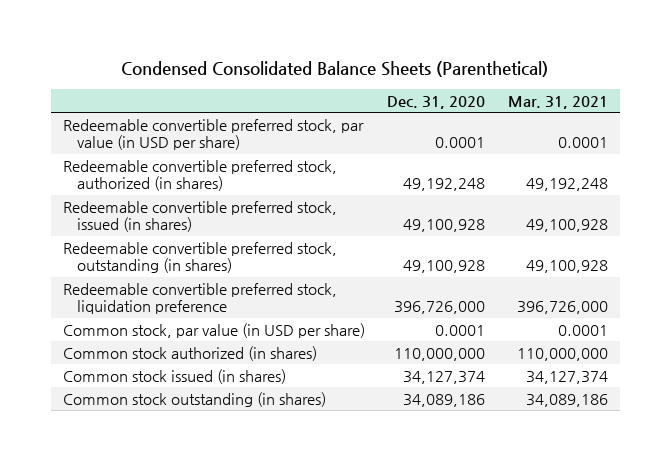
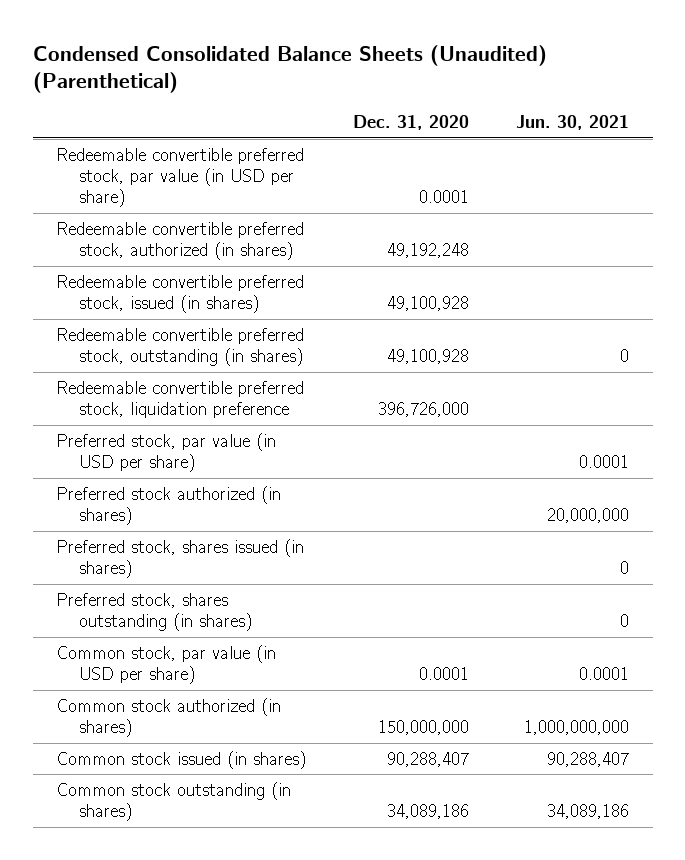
[121,61,549,78] Condensed Consolidated Balance Sheets (Parenthetical) -> [32,44,547,94] Condensed Consolidated Balance Sheets (Unaudited) (Parenthetical)
[508,95,609,109] Mar. 31, 2021 -> none
none -> [516,115,630,131] Jun. 30, 2021
none -> [56,432,277,473] Preferred stock, par value (in USD per share)
none -> [56,485,282,526] Preferred stock authorized (in shares)
none -> [56,538,305,579] Preferred stock, shares issued (in shares)
none -> [56,592,253,632] Preferred stock, shares outstanding (in shares)
[394,347,486,361] 110,000,000 -> [378,720,470,736] 150,000,000
[403,370,486,384] 34,127,374 -> [387,751,470,767] 90,288,407

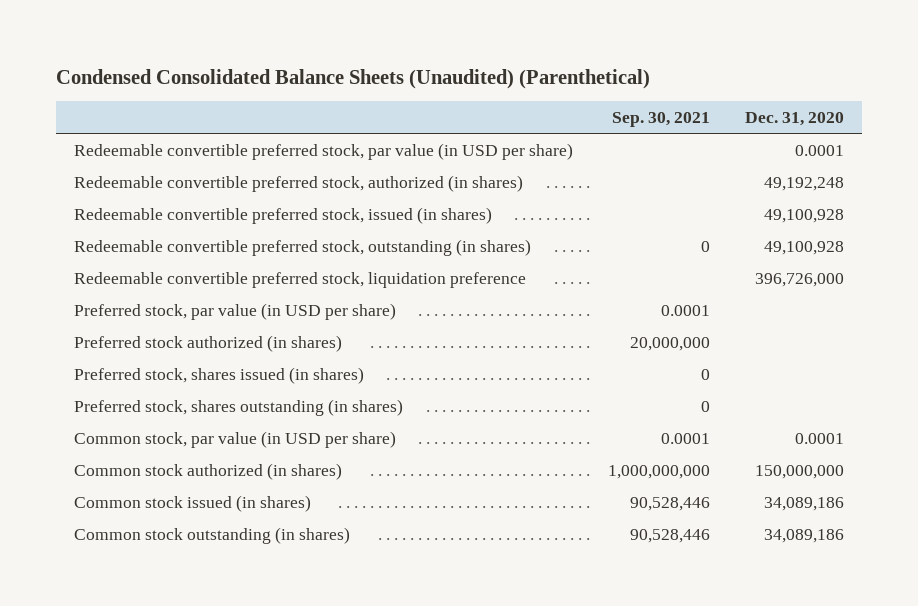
[516,115,630,131] Jun. 30, 2021 -> none
none -> [611,111,710,127] Sep. 30, 2021
[387,751,470,767] 90,288,407 -> [764,496,845,511] 34,089,186

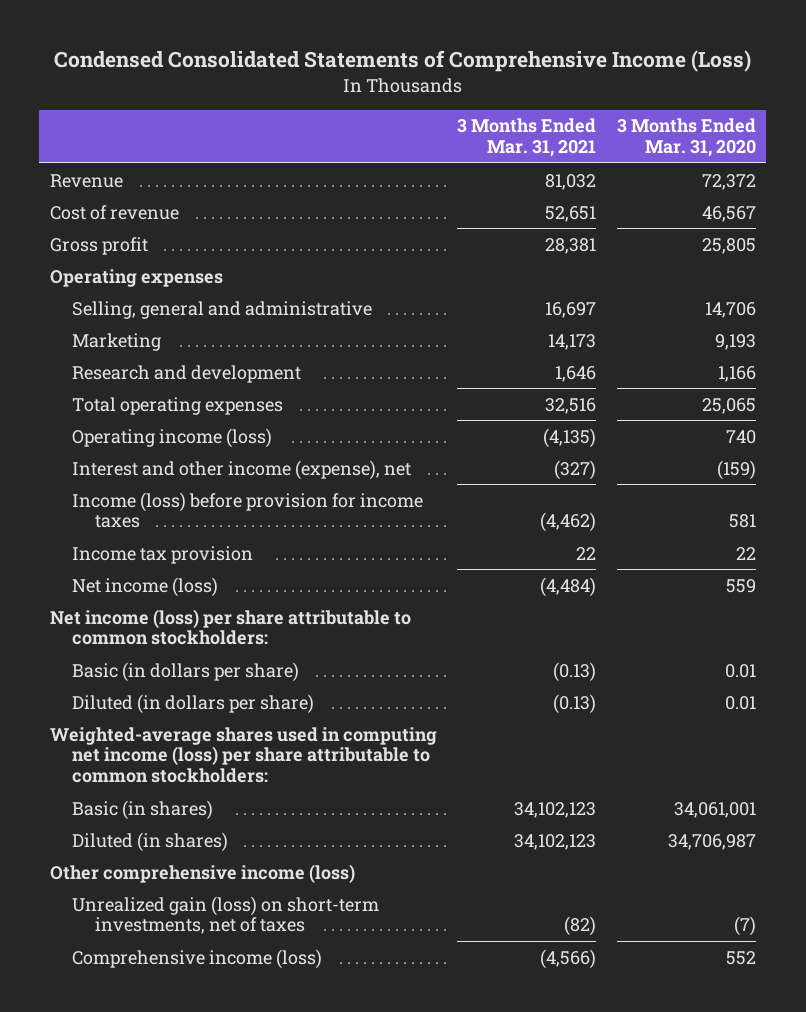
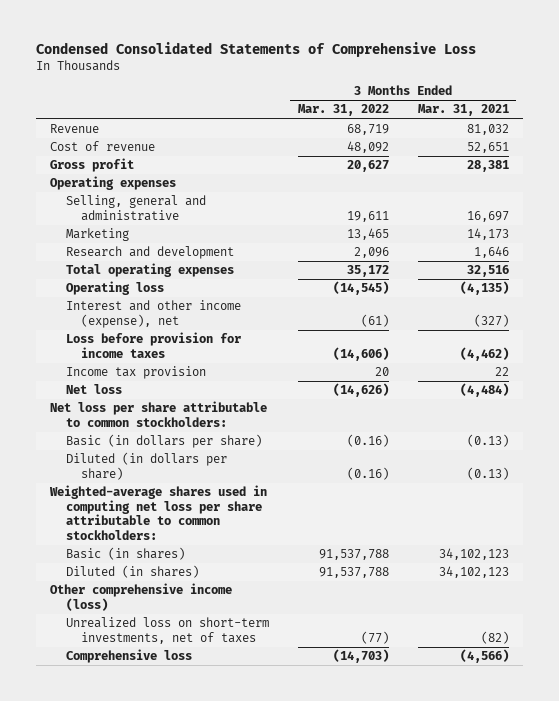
[53,50,751,73] Condensed Consolidated Statements of Comprehensive Income (Loss) -> [35,41,476,57] Condensed Consolidated Statements of Comprehensive Loss
[617,118,757,158] 3 Months Ended Mar. 31, 2020 -> none
none -> [297,104,389,117] Mar. 31, 2022
[72,427,273,448] Operating income (loss) -> [65,281,164,296] Operating loss
[72,491,424,529] Income (loss) before provision for income taxes -> [65,332,241,358] Loss before provision for income taxes
[72,576,219,597] Net income (loss) -> [65,384,122,395] Net loss
[49,608,411,646] Net income (loss) per share attributable to common stockholders: -> [50,401,268,427] Net loss per share attributable to common stockholders:
[49,726,437,784] Weighted-average shares used in computing net income (loss) per share attributable to common stockholders: -> [49,485,268,540] Weighted-average shares used in computing net loss per share attributable to common stockholders:
[72,895,380,935] Unrealized gain (loss) on short-term investments, net of taxes -> [65,617,269,644] Unrealized loss on short-term investments, net of taxes
[72,948,323,969] Comprehensive income (loss) -> [65,649,192,664] Comprehensive loss

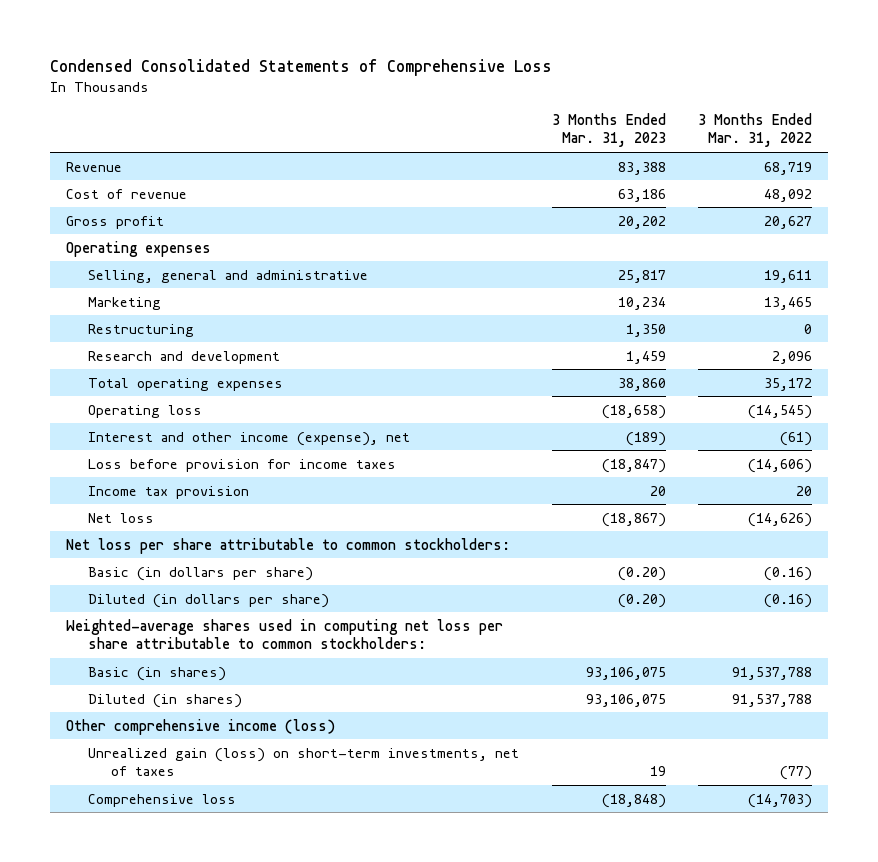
[417,104,509,117] Mar. 31, 2021 -> none
none -> [551,113,666,148] 3 Months Ended Mar. 31, 2023
none -> [88,323,195,337] Restructuring
[65,617,269,644] Unrealized loss on short-term investments, net of taxes -> [88,747,520,777] Unrealized gain (loss) on short-term investments, net of taxes

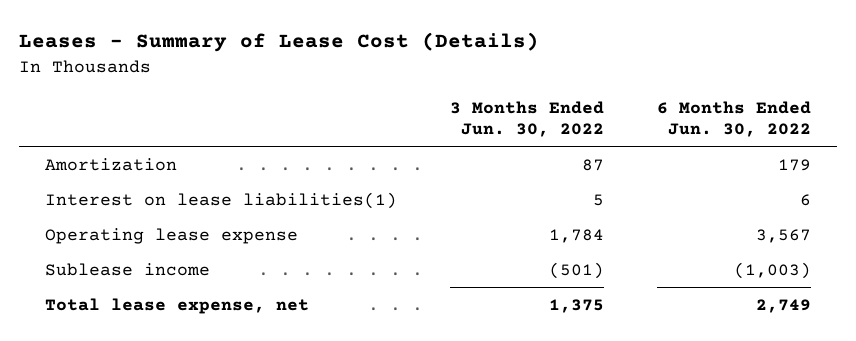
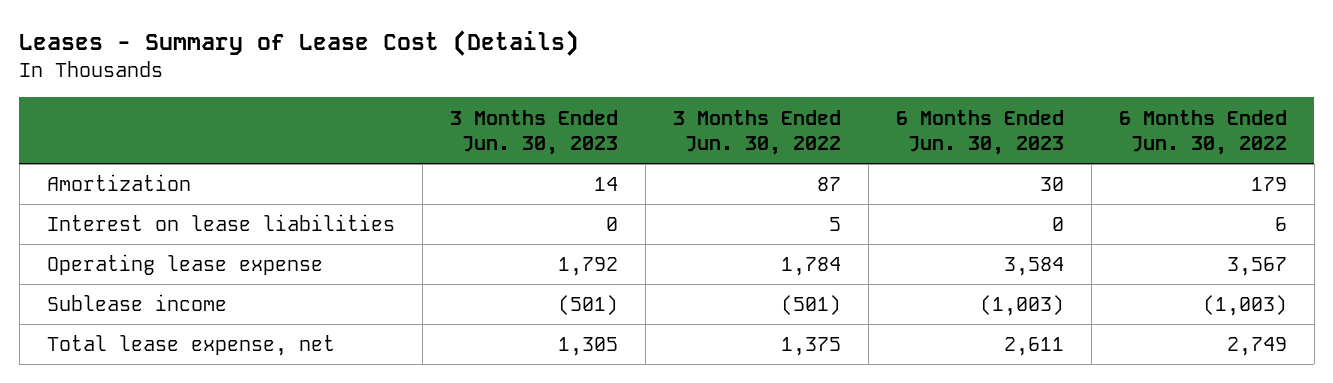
none -> [449,109,618,156] 3 Months Ended Jun. 30, 2023
none -> [895,109,1064,156] 6 Months Ended Jun. 30, 2023
[45,191,398,209] Interest on lease liabilities(1) -> [46,214,395,232] Interest on lease liabilities

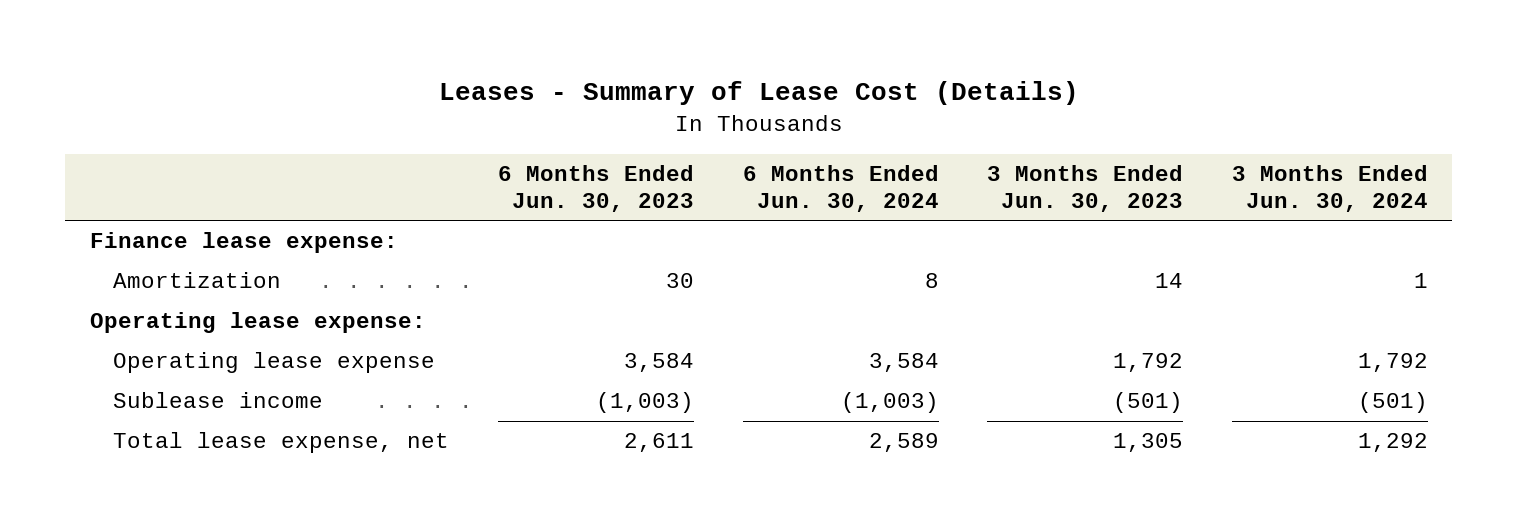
[672,109,841,156] 3 Months Ended Jun. 30, 2022 -> none
[1118,109,1287,156] 6 Months Ended Jun. 30, 2022 -> none
none -> [742,165,939,212] 6 Months Ended Jun. 30, 2024
none -> [1231,165,1428,212] 3 Months Ended Jun. 30, 2024
none -> [89,232,398,254] Finance lease expense:
[46,214,395,232] Interest on lease liabilities -> none
none -> [89,312,426,334] Operating lease expense:

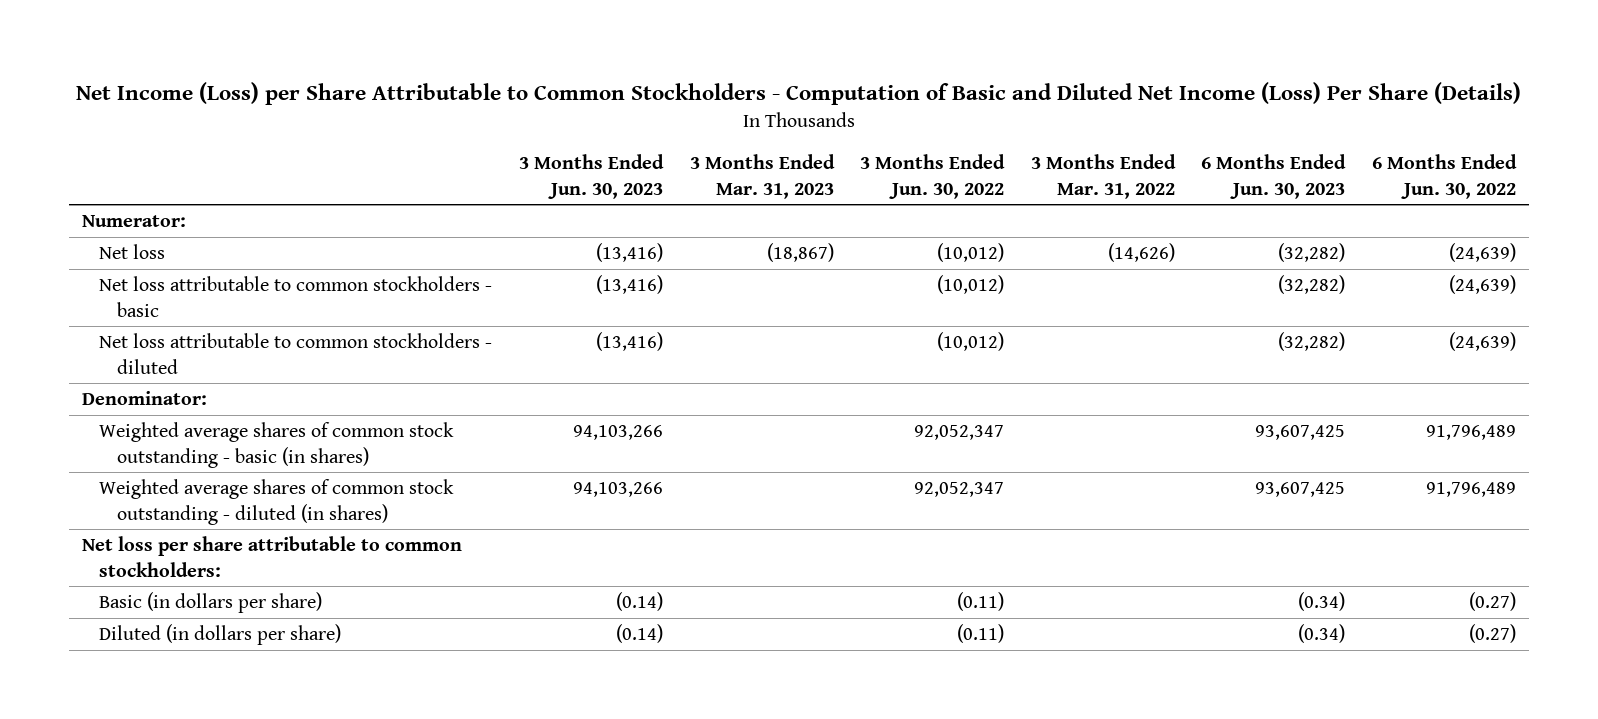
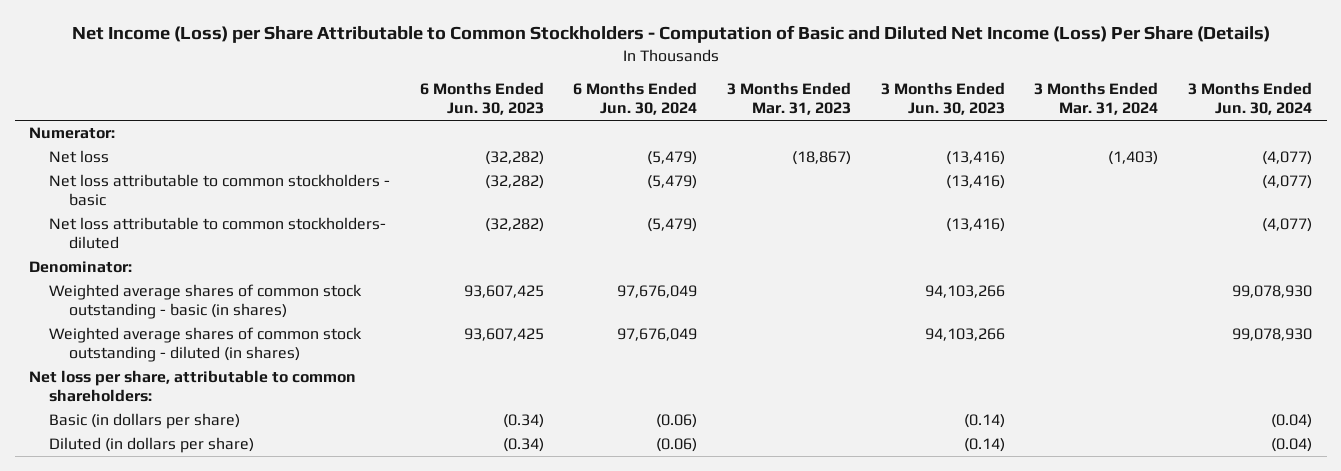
[860,153,1006,199] 3 Months Ended Jun. 30, 2022 -> none
[1030,153,1176,199] 3 Months Ended Mar. 31, 2022 -> none
[1371,153,1517,199] 6 Months Ended Jun. 30, 2022 -> none
none -> [573,82,698,116] 6 Months Ended Jun. 30, 2024
none -> [1034,82,1159,116] 3 Months Ended Mar. 31, 2024
none -> [1187,82,1312,116] 3 Months Ended Jun. 30, 2024
[99,332,493,374] Net loss attributable to common stockholders - diluted -> [49,217,387,250] Net loss attributable to common stockholders- diluted
[82,535,463,577] Net loss per share attributable to common stockholders: -> [29,370,357,403] Net loss per share, attributable to common shareholders:

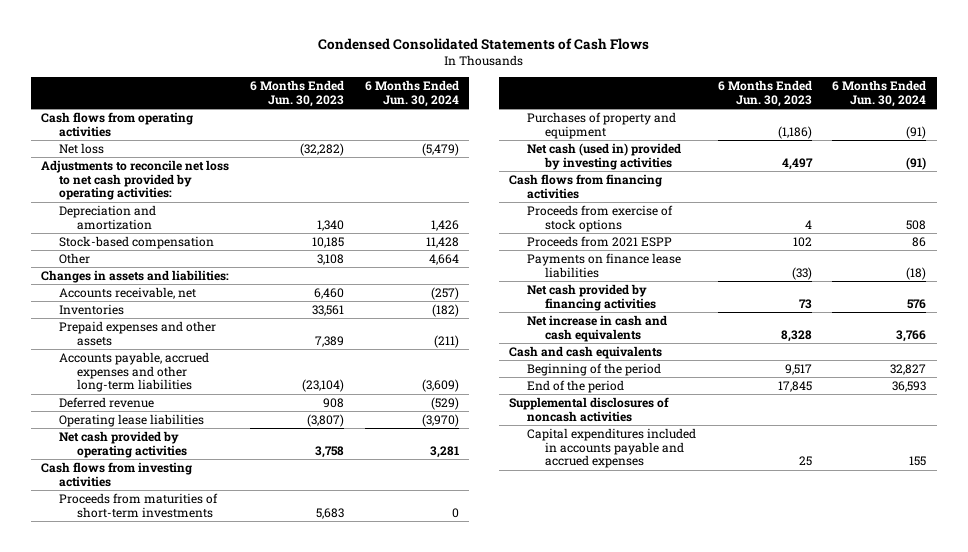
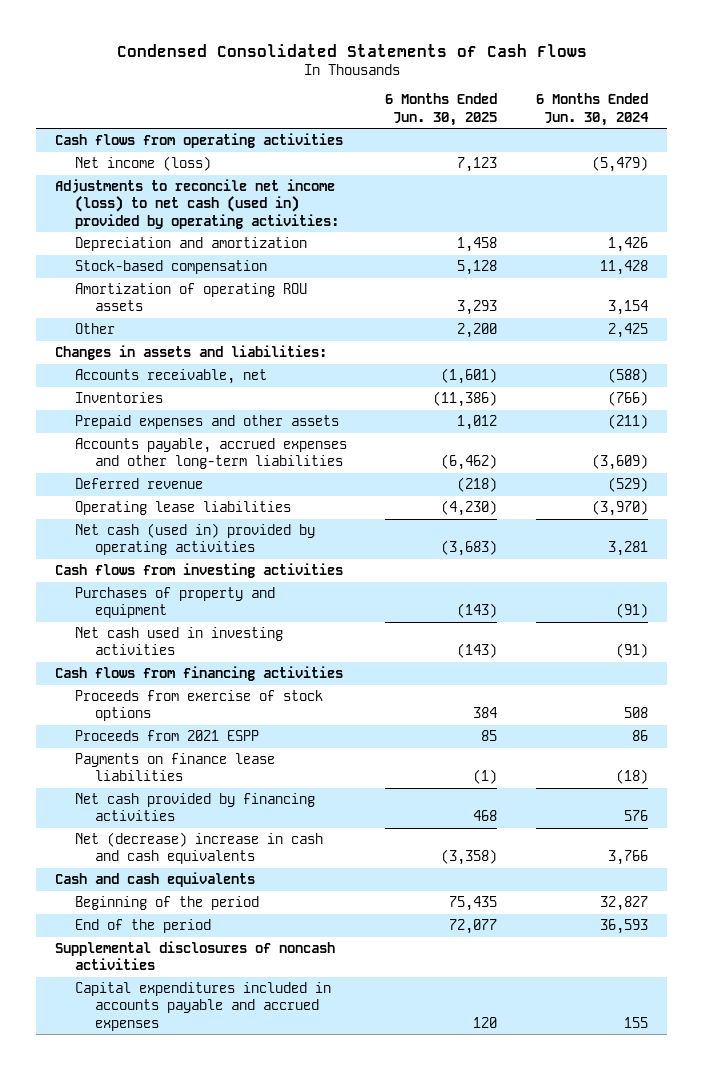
[249,79,344,107] 6 Months Ended Jun. 30, 2023 -> none
none -> [385,93,498,126] 6 Months Ended Jun. 30, 2025
[59,142,105,154] Net loss -> [75,155,212,171] Net income (loss)
[41,159,230,201] Adjustments to reconcile net loss to net cash provided by operating activities: -> [55,178,340,229] Adjustments to reconcile net income (loss) to net cash (used in) provided by operating activities:
none -> [75,282,308,312] Amortization of operating ROU assets
[428,253,459,265] 4,664 -> [607,322,648,338] 2,425
[430,286,459,300] (257) -> [607,367,648,383] (588)
[431,303,459,317] (182) -> [607,390,648,406] (766)
[59,430,188,458] Net cash provided by operating activities -> [75,522,316,556] Net cash (used in) provided by operating activities
[59,492,219,518] Proceeds from maturities of short-term investments -> none
[527,142,682,170] Net cash (used in) provided by investing activities -> [75,626,284,656] Net cash used in investing activities
[527,314,668,342] Net increase in cash and cash equivalents -> [75,831,324,865] Net (decrease) increase in cash and cash equivalents

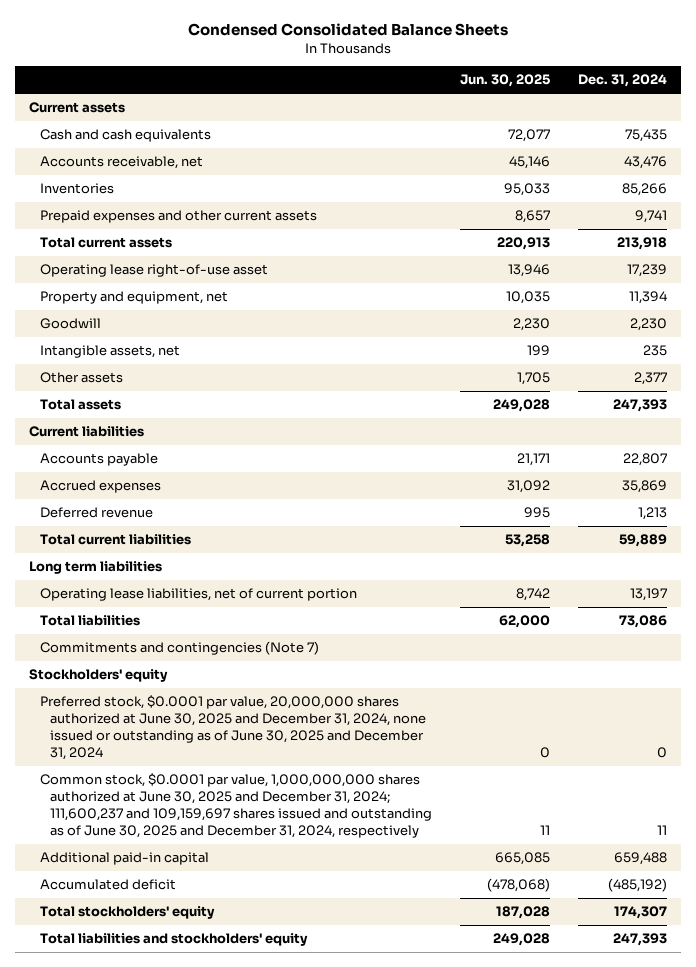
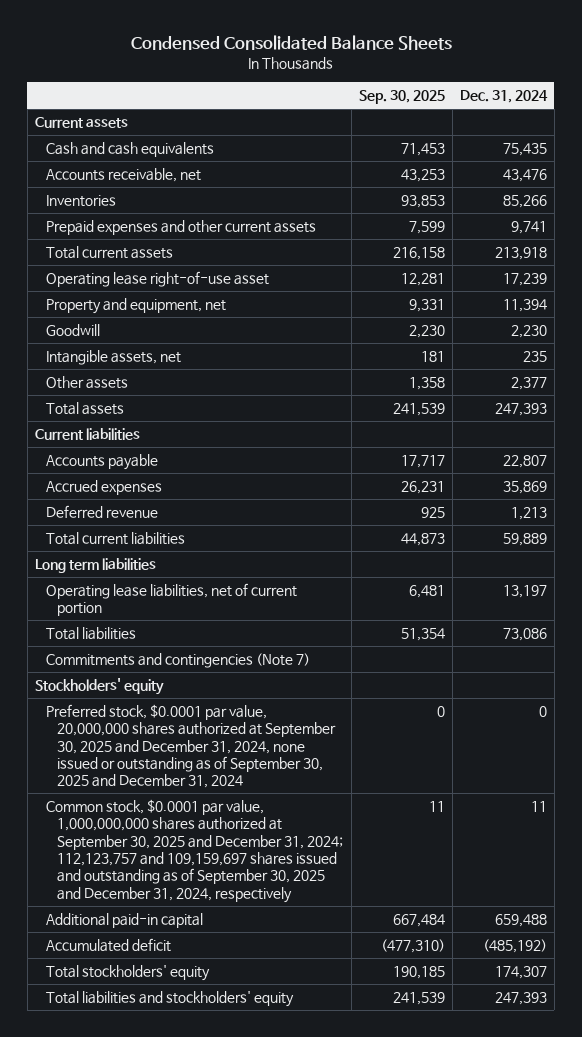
[460,74,551,88] Jun. 30, 2025 -> none
none -> [358,90,445,105] Sep. 30, 2025
[39,695,427,761] Preferred stock, $0.0001 par value, 20,000,000 shares authorized at June 30, 2025 and December 31, 2024, none issued or outstanding as of June 30, 2025 and December 31, 2024 -> [46,704,337,789] Preferred stock, $0.0001 par value, 20,000,000 shares authorized at September 30, 2025 and December 31, 2024, none issued or outstanding as of September 30, 2025 and December 31, 2024
[39,773,433,839] Common stock, $0.0001 par value, 1,000,000,000 shares authorized at June 30, 2025 and December 31, 2024; 111,600,237 and 109,159,697 shares issued and outstanding as of June 30, 2025 and December 31, 2024, respectively -> [46,799,344,903] Common stock, $0.0001 par value, 1,000,000,000 shares authorized at September 30, 2025 and December 31, 2024; 112,123,757 and 109,159,697 shares issued and outstanding as of September 30, 2025 and December 31, 2024, respectively

